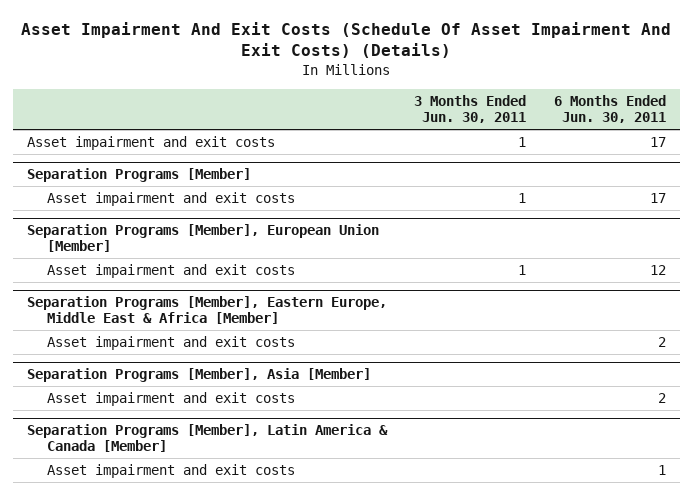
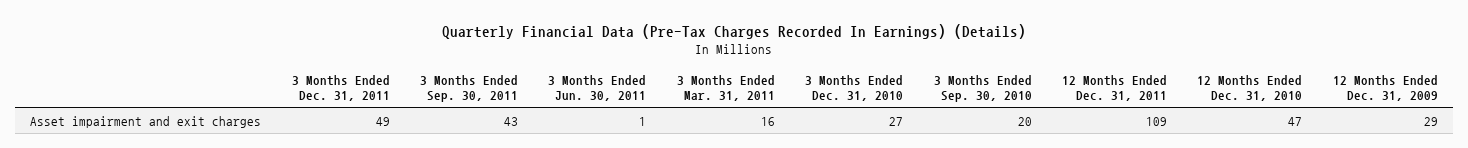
[21,21,672,59] Asset Impairment And Exit Costs (Schedule Of Asset Impairment And Exit Costs) (Details) -> [441,23,1026,39] Quarterly Financial Data (Pre-Tax Charges Recorded In Earnings) (Details)
[553,95,666,124] 6 Months Ended Jun. 30, 2011 -> none
none -> [291,74,390,102] 3 Months Ended Dec. 31, 2011
none -> [420,74,519,103] 3 Months Ended Sep. 30, 2011
none -> [676,74,775,102] 3 Months Ended Mar. 31, 2011
none -> [805,74,904,102] 3 Months Ended Dec. 31, 2010
none -> [933,74,1032,103] 3 Months Ended Sep. 30, 2010
none -> [1061,74,1167,102] 12 Months Ended Dec. 31, 2011
none -> [1197,74,1303,102] 12 Months Ended Dec. 31, 2010
none -> [1332,74,1438,102] 12 Months Ended Dec. 31, 2009
[26,168,251,183] Separation Programs [Member] -> none
[46,191,295,206] Asset impairment and exit costs -> none
[26,224,379,253] Separation Programs [Member], European Union [Member] -> none
[46,263,295,278] Asset impairment and exit costs -> none
[26,296,387,325] Separation Programs [Member], Eastern Europe, Middle East & Africa [Member] -> none
[46,335,295,350] Asset impairment and exit costs -> none
[26,368,371,383] Separation Programs [Member], Asia [Member] -> none
[46,391,295,406] Asset impairment and exit costs -> none
[26,424,388,453] Separation Programs [Member], Latin America & Canada [Member] -> none
[46,463,295,478] Asset impairment and exit costs -> none
[26,135,275,150] Asset impairment and exit costs -> [30,115,262,128] Asset impairment and exit charges

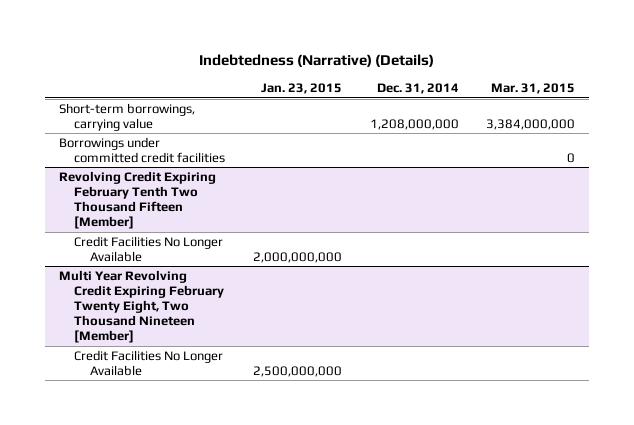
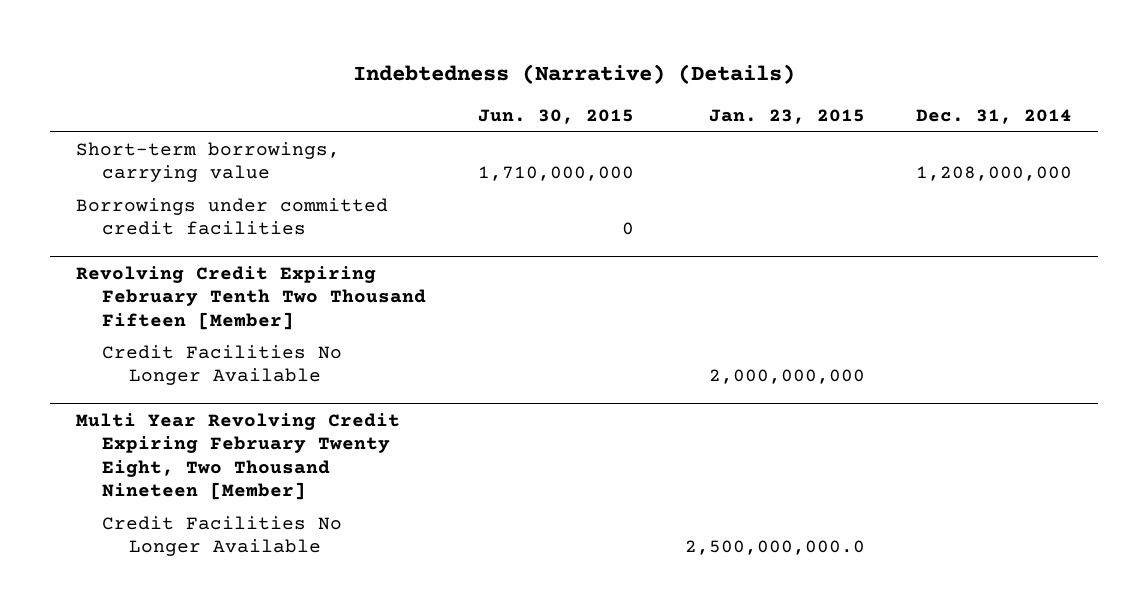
[491,83,576,95] Mar. 31, 2015 -> none
none -> [477,109,634,125] Jun. 30, 2015
[252,366,342,378] 2,500,000,000 -> [685,540,866,556] 2,500,000,000.0

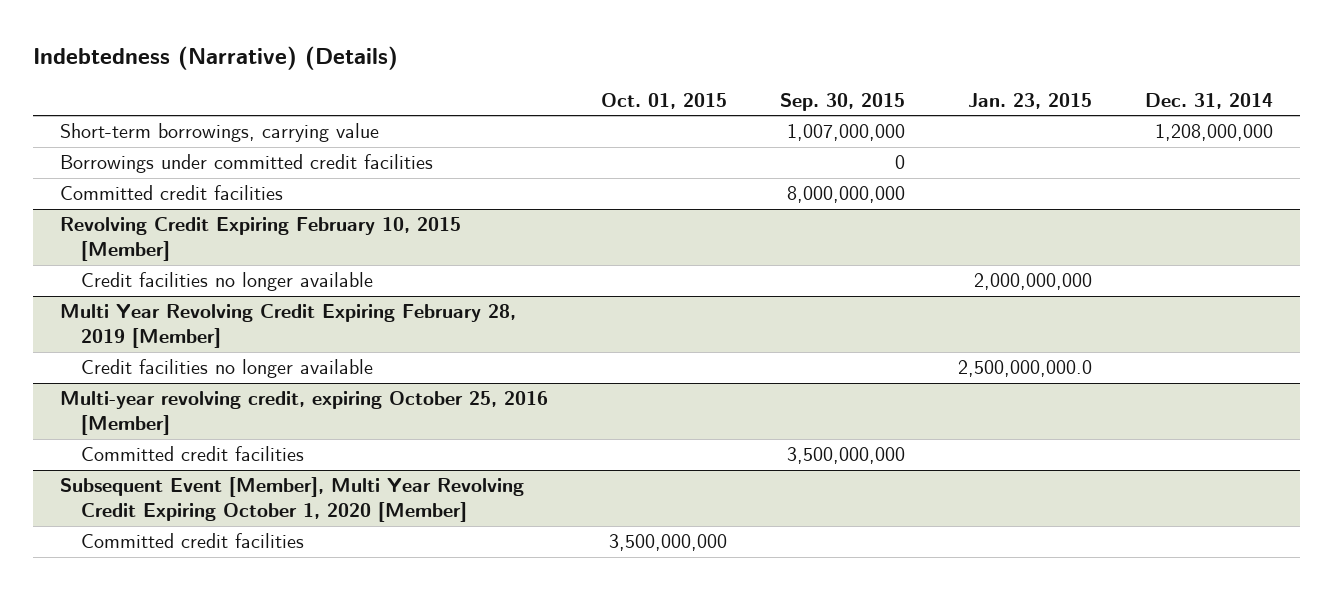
[477,109,634,125] Jun. 30, 2015 -> none
none -> [600,92,727,109] Oct. 01, 2015
none -> [780,92,906,111] Sep. 30, 2015
none -> [59,185,283,201] Committed credit facilities
[75,265,427,330] Revolving Credit Expiring February Tenth Two Thousand Fifteen [Member] -> [59,217,461,262] Revolving Credit Expiring February 10, 2015 [Member]
[102,344,343,386] Credit Facilities No Longer Available -> [81,272,374,292] Credit facilities no longer available
[75,412,400,501] Multi Year Revolving Credit Expiring February Twenty Eight, Two Thousand Nineteen [Member] -> [59,304,516,349] Multi Year Revolving Credit Expiring February 28, 2019 [Member]
[102,515,343,557] Credit Facilities No Longer Available -> [81,359,374,379] Credit facilities no longer available
none -> [59,391,548,436] Multi-year revolving credit, expiring October 25, 2016 [Member]
none -> [81,446,305,462] Committed credit facilities
none -> [59,477,524,523] Subsequent Event [Member], Multi Year Revolving Credit Expiring October 1, 2020 [Member]
none -> [81,533,305,549] Committed credit facilities

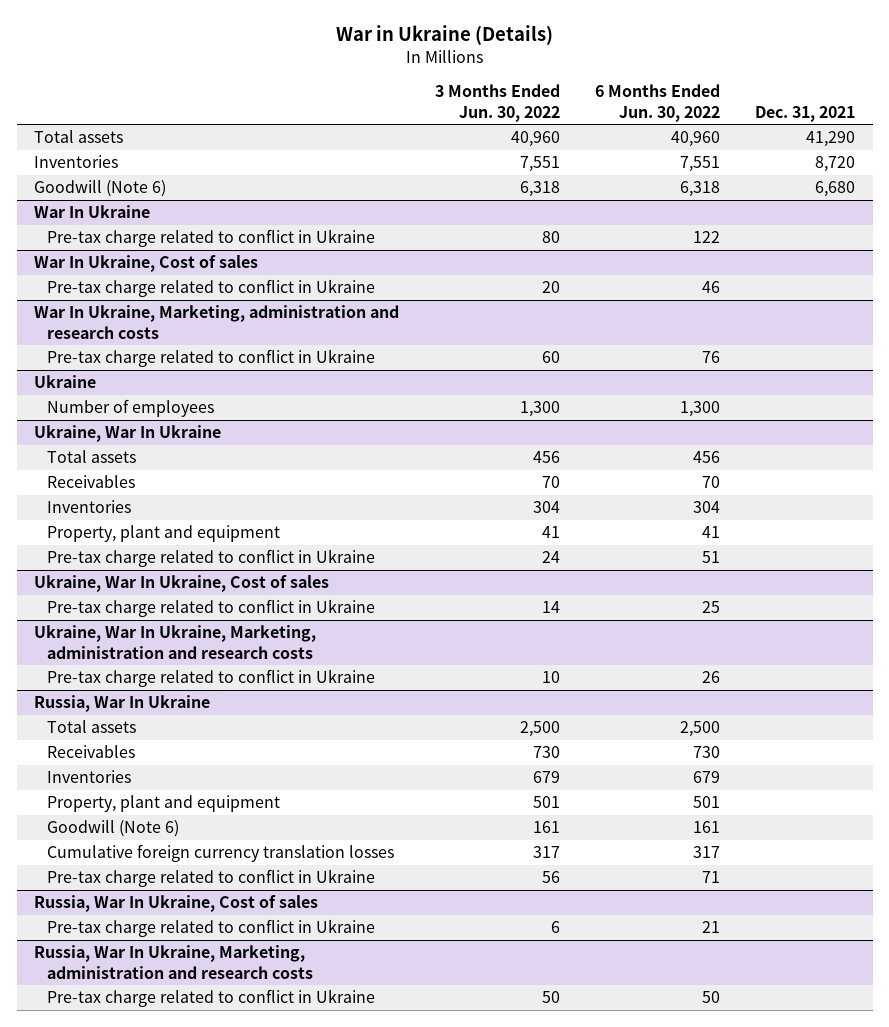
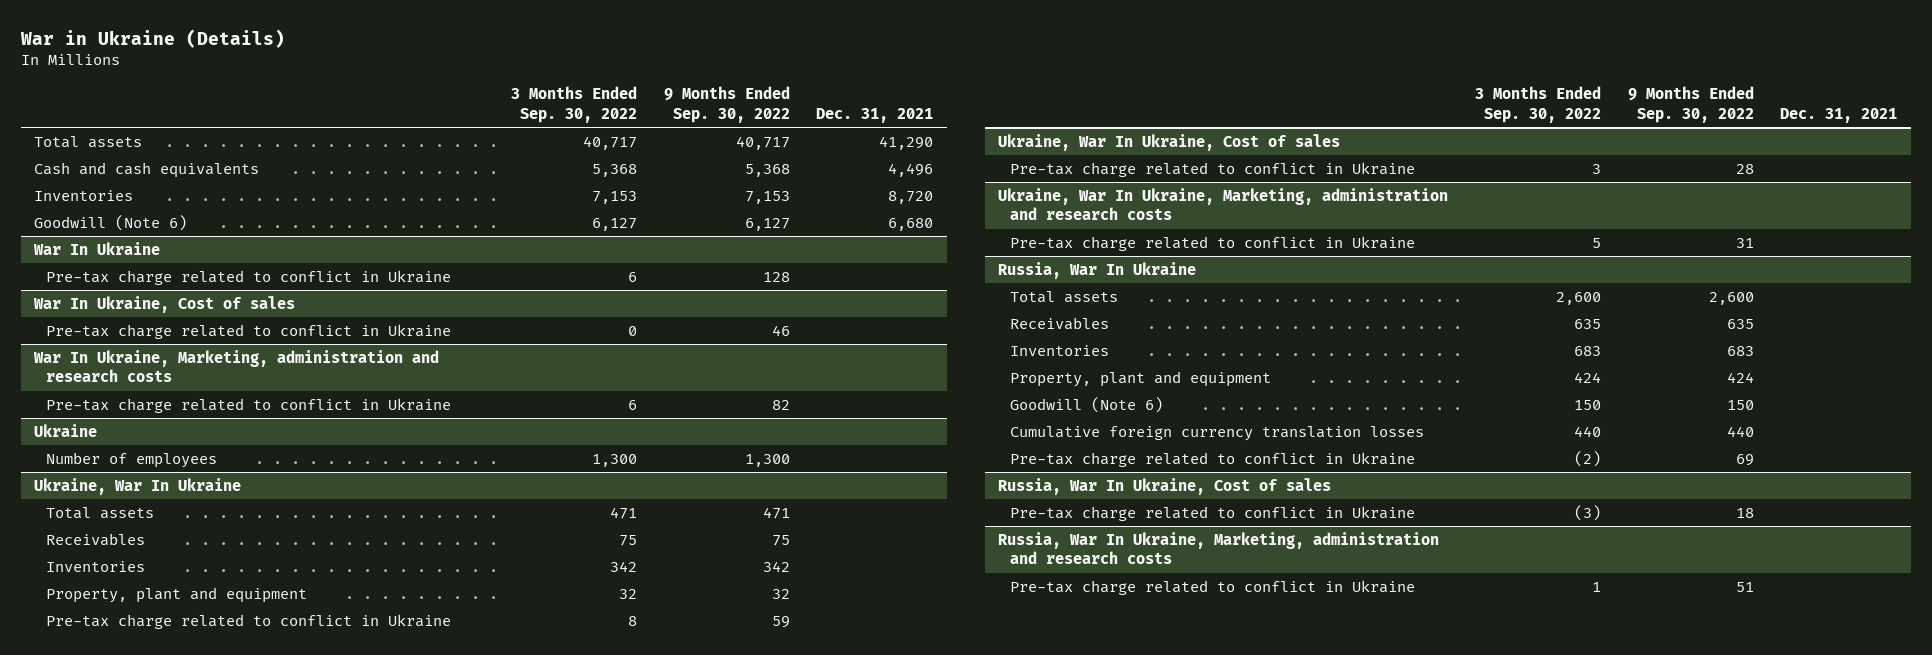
[434,84,560,122] 3 Months Ended Jun. 30, 2022 -> none
[594,84,720,122] 6 Months Ended Jun. 30, 2022 -> none
none -> [510,86,637,123] 3 Months Ended Sep. 30, 2022
none -> [663,86,790,123] 9 Months Ended Sep. 30, 2022
none -> [34,161,260,178] Cash and cash equivalents

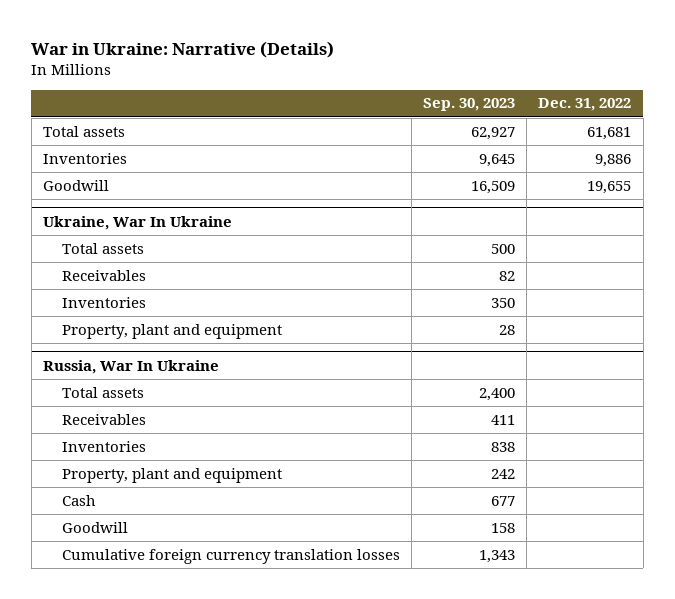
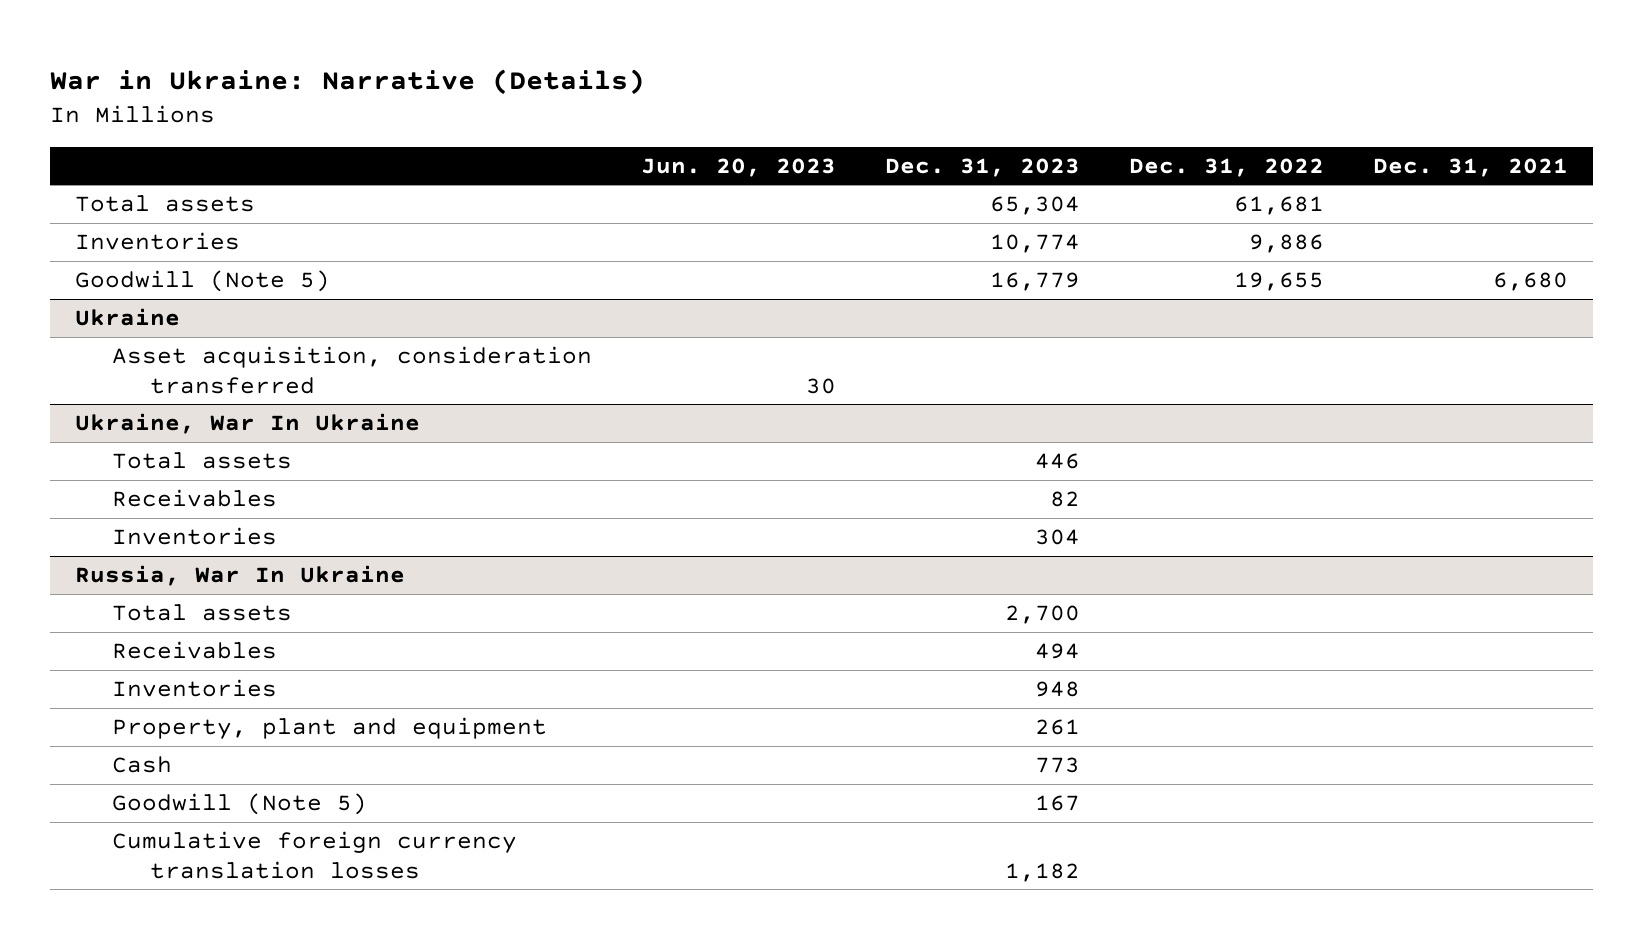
[423,98,516,112] Sep. 30, 2023 -> none
none -> [641,157,837,177] Jun. 20, 2023
none -> [885,157,1081,177] Dec. 31, 2023
none -> [1373,157,1569,177] Dec. 31, 2021
[43,179,110,191] Goodwill -> [74,270,330,293] Goodwill (Note 5)
none -> [74,308,180,327] Ukraine
none -> [112,346,593,394] Asset acquisition, consideration transferred
[61,323,282,339] Property, plant and equipment -> none
[61,521,128,533] Goodwill -> [112,793,368,816] Goodwill (Note 5)

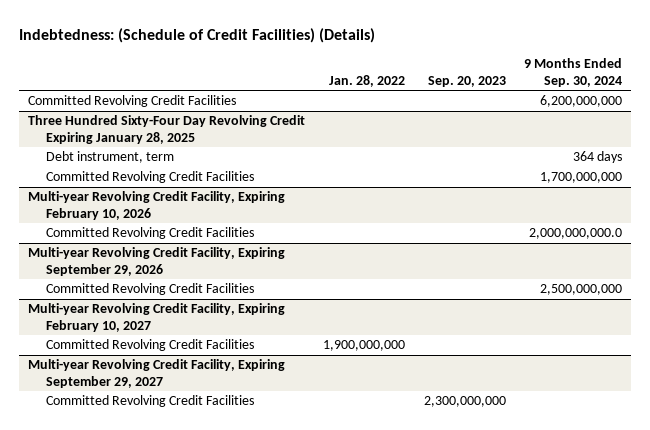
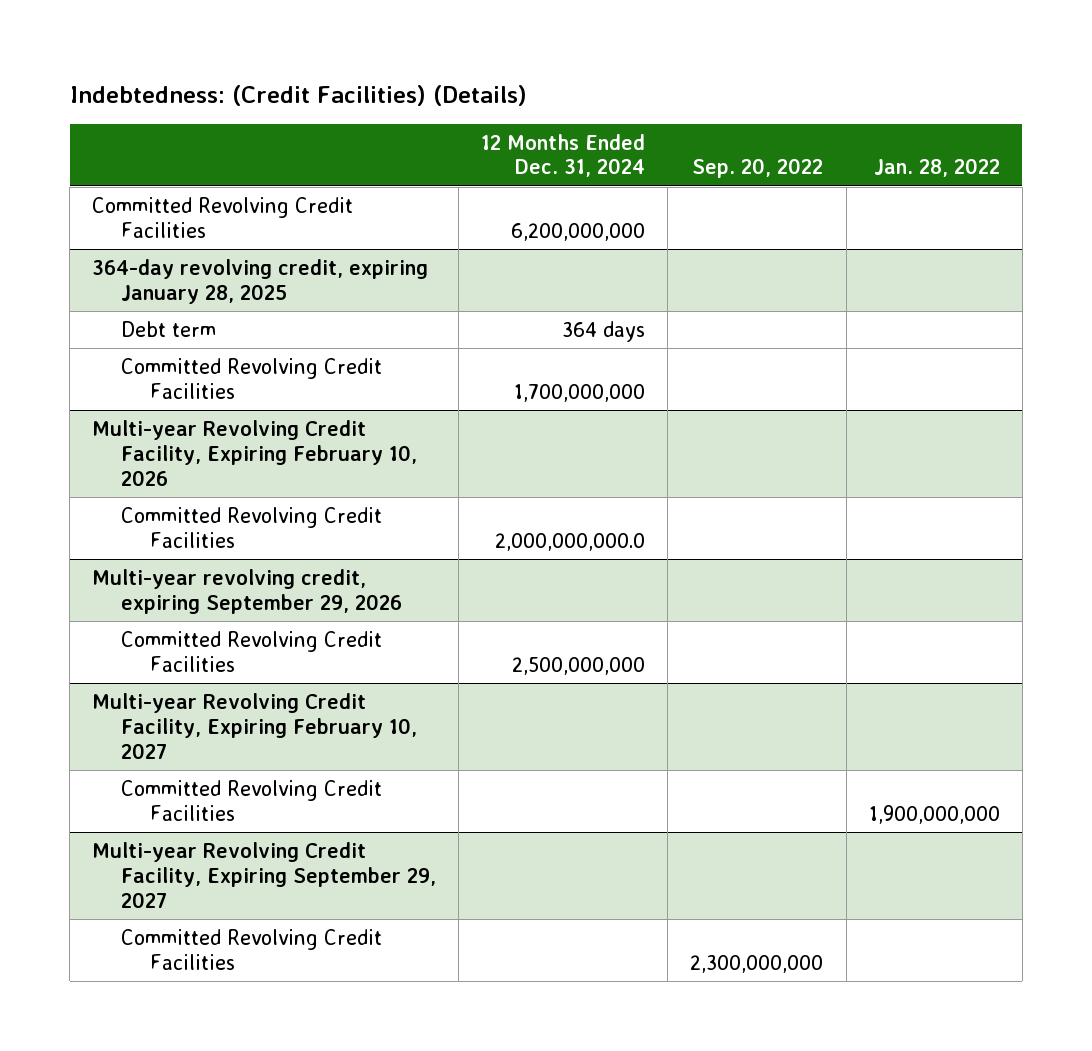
[18,28,375,44] Indebtedness: (Schedule of Credit Facilities) (Details) -> [69,84,527,106] Indebtedness: (Credit Facilities) (Details)
[427,75,506,87] Sep. 20, 2023 -> none
[523,58,622,87] 9 Months Ended Sep. 30, 2024 -> none
none -> [481,133,646,178] 12 Months Ended Dec. 31, 2024
none -> [692,158,824,179] Sep. 20, 2022
[28,115,306,144] Three Hundred Sixty-Four Day Revolving Credit Expiring January 28, 2025 -> [92,258,429,304] 364-day revolving credit, expiring January 28, 2025
[45,151,174,164] Debt instrument, term -> [121,320,217,337] Debt term
[28,247,286,276] Multi-year Revolving Credit Facility, Expiring September 29, 2026 -> [92,568,403,614] Multi-year revolving credit, expiring September 29, 2026

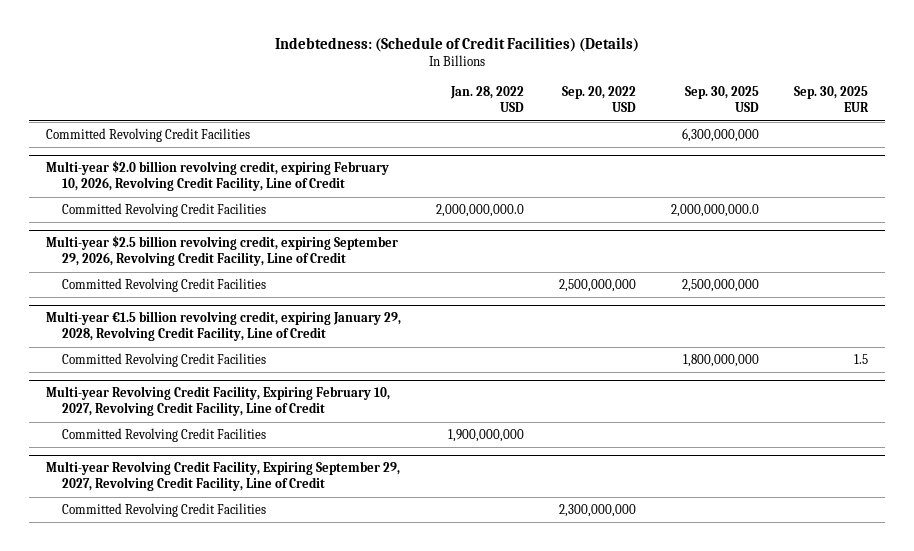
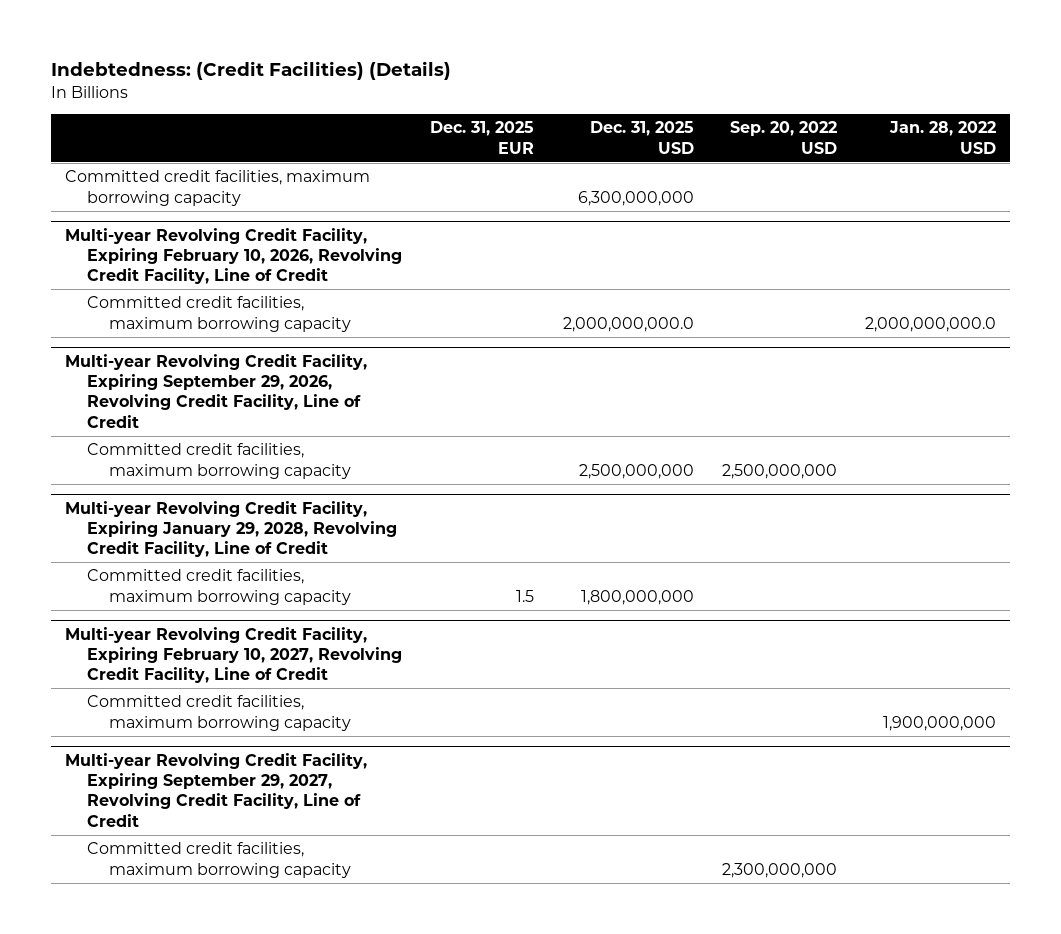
[274,36,639,52] Indebtedness: (Schedule of Credit Facilities) (Details) -> [50,60,451,80] Indebtedness: (Credit Facilities) (Details)
[684,86,759,113] Sep. 30, 2025 USD -> none
[793,86,869,113] Sep. 30, 2025 EUR -> none
none -> [430,121,535,154] Dec. 31, 2025 EUR
none -> [589,121,694,154] Dec. 31, 2025 USD
[46,128,251,143] Committed Revolving Credit Facilities -> [64,170,370,206] Committed credit facilities, maximum borrowing capacity
[46,160,390,192] Multi-year $2.0 billion revolving credit, expiring February 10, 2026, Revolving Credit Facility, Line of Credit -> [64,227,403,285] Multi-year Revolving Credit Facility, Expiring February 10, 2026, Revolving Credit Facility, Line of Credit
[62,203,267,218] Committed Revolving Credit Facilities -> [87,296,352,332] Committed credit facilities, maximum borrowing capacity
[46,235,399,267] Multi-year $2.5 billion revolving credit, expiring September 29, 2026, Revolving Credit Facility, Line of Credit -> [64,353,367,428] Multi-year Revolving Credit Facility, Expiring September 29, 2026, Revolving Credit Facility, Line of Credit
[62,278,267,293] Committed Revolving Credit Facilities -> [87,443,352,479] Committed credit facilities, maximum borrowing capacity
[46,311,402,342] Multi-year €1.5 billion revolving credit, expiring January 29, 2028, Revolving Credit Facility, Line of Credit -> [64,500,398,558] Multi-year Revolving Credit Facility, Expiring January 29, 2028, Revolving Credit Facility, Line of Credit
[62,353,267,368] Committed Revolving Credit Facilities -> [87,569,352,605] Committed credit facilities, maximum borrowing capacity
[62,428,267,443] Committed Revolving Credit Facilities -> [87,695,352,731] Committed credit facilities, maximum borrowing capacity
[62,503,267,518] Committed Revolving Credit Facilities -> [87,842,352,878] Committed credit facilities, maximum borrowing capacity

